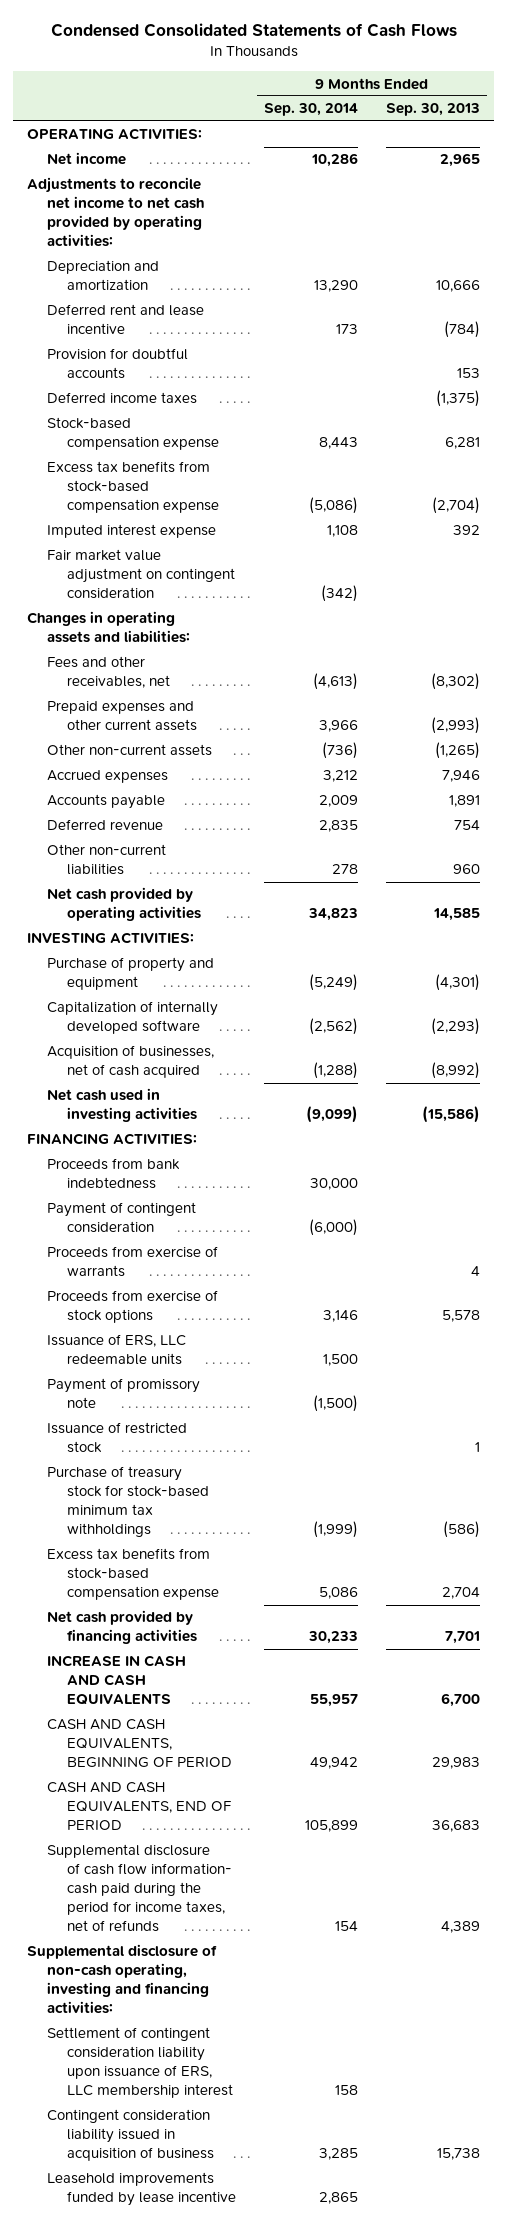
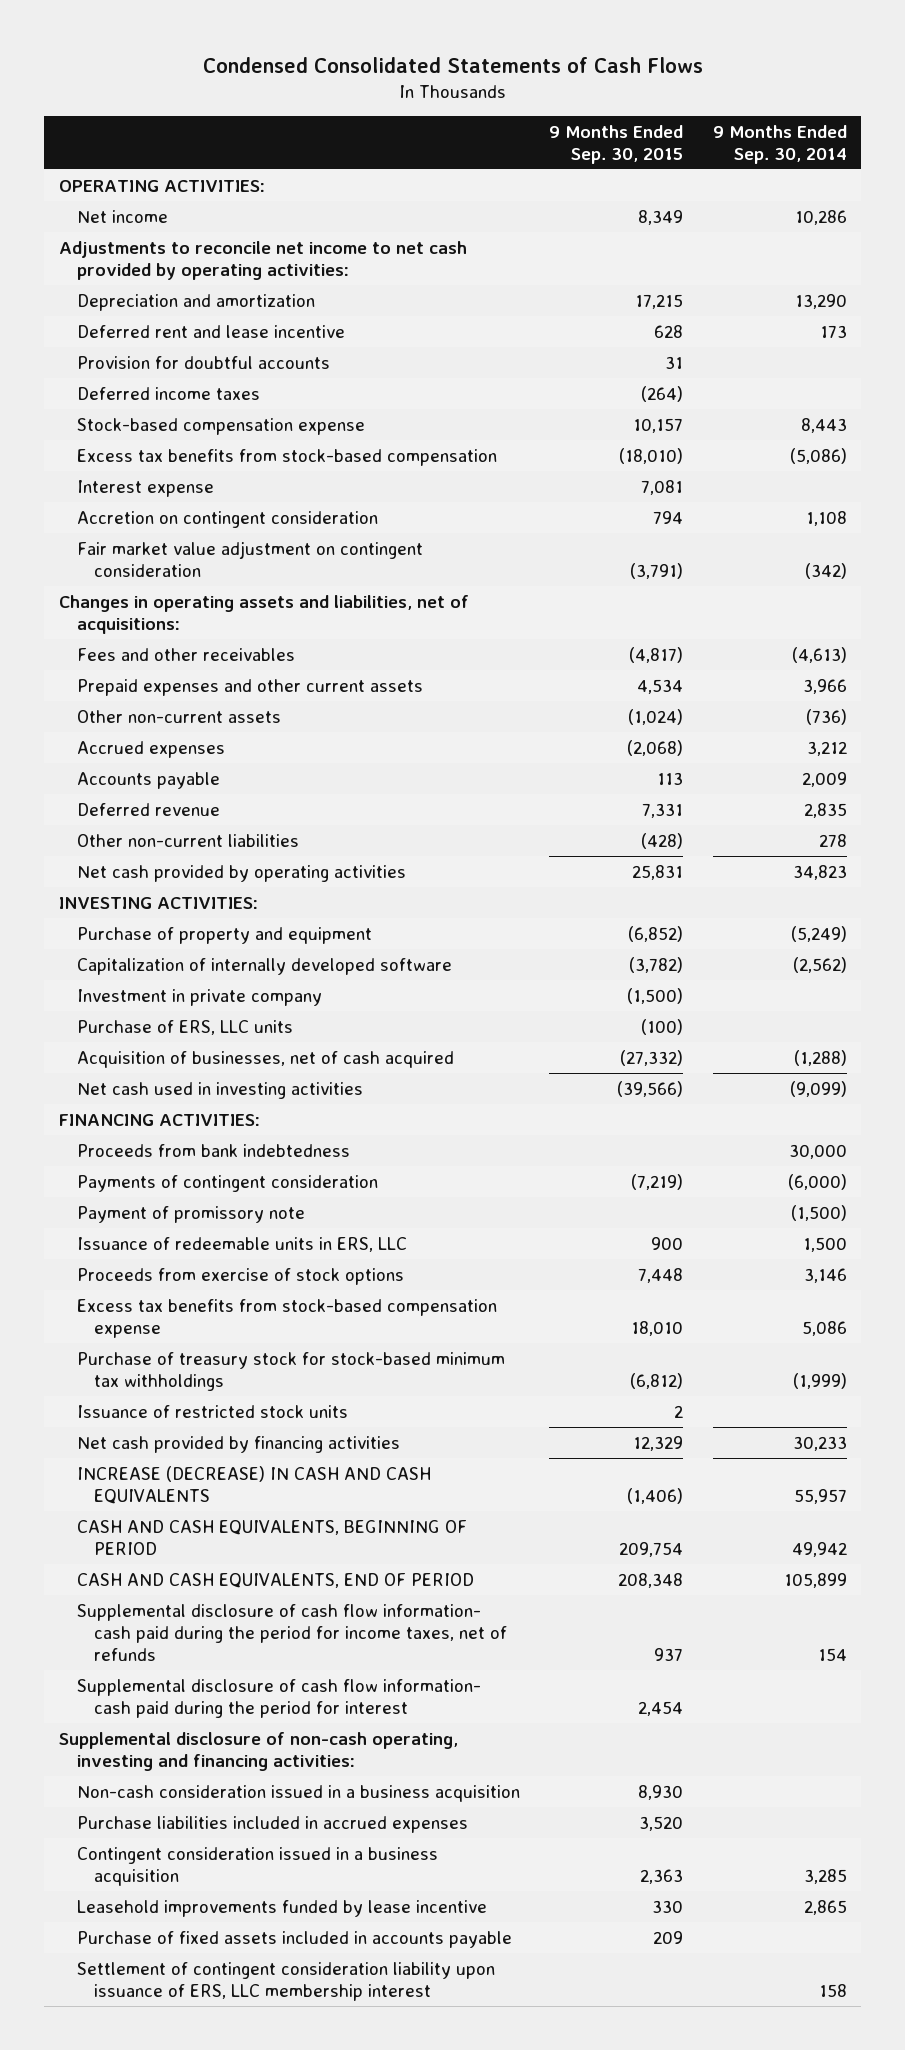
[385,103,480,117] Sep. 30, 2013 -> none
none -> [549,124,684,164] 9 Months Ended Sep. 30, 2015
[46,461,219,514] Excess tax benefits from stock-based compensation expense -> [76,448,497,466] Excess tax benefits from stock-based compensation
none -> [76,479,214,497] Interest expense
[46,524,216,539] Imputed interest expense -> [76,510,378,528] Accretion on contingent consideration
[27,611,190,644] Changes in operating assets and liabilities: -> [58,594,469,634] Changes in operating assets and liabilities, net of acquisitions:
[46,656,170,689] Fees and other receivables, net -> [76,647,295,661] Fees and other receivables
none -> [76,988,322,1006] Investment in private company
none -> [76,1019,293,1035] Purchase of ERS, LLC units
[46,1246,218,1278] Proceeds from exercise of warrants -> none
[46,1334,186,1366] Issuance of ERS, LLC redeemable units -> none
[46,1202,196,1234] Payment of contingent consideration -> [76,1174,378,1192] Payments of contingent consideration
[46,1422,187,1454] Issuance of restricted stock -> none
none -> [76,1236,407,1252] Issuance of redeemable units in ERS, LLC
[46,1290,218,1324] Proceeds from exercise of stock options -> [76,1267,404,1285] Proceeds from exercise of stock options
[46,1466,209,1538] Purchase of treasury stock for stock-based minimum tax withholdings -> [76,1351,505,1391] Purchase of treasury stock for stock-based minimum tax withholdings
none -> [76,1404,348,1418] Issuance of restricted stock units
[46,1655,186,1706] INCREASE IN CASH AND CASH EQUIVALENTS -> [76,1465,431,1504] INCREASE (DECREASE) IN CASH AND CASH EQUIVALENTS
none -> [76,1678,481,1718] Supplemental disclosure of cash flow information- cash paid during the period for interest
none -> [76,1784,520,1802] Non-cash consideration issued in a business acquisition
none -> [76,1815,468,1833] Purchase liabilities included in accrued expenses
[46,2109,214,2162] Contingent consideration liability issued in acquisition of business -> [76,1846,438,1886] Contingent consideration issued in a business acquisition
none -> [76,1930,512,1948] Purchase of fixed assets included in accounts payable
[46,2027,233,2099] Settlement of contingent consideration liability upon issuance of ERS, LLC membership interest -> [76,1961,495,2001] Settlement of contingent consideration liability upon issuance of ERS, LLC membership interest

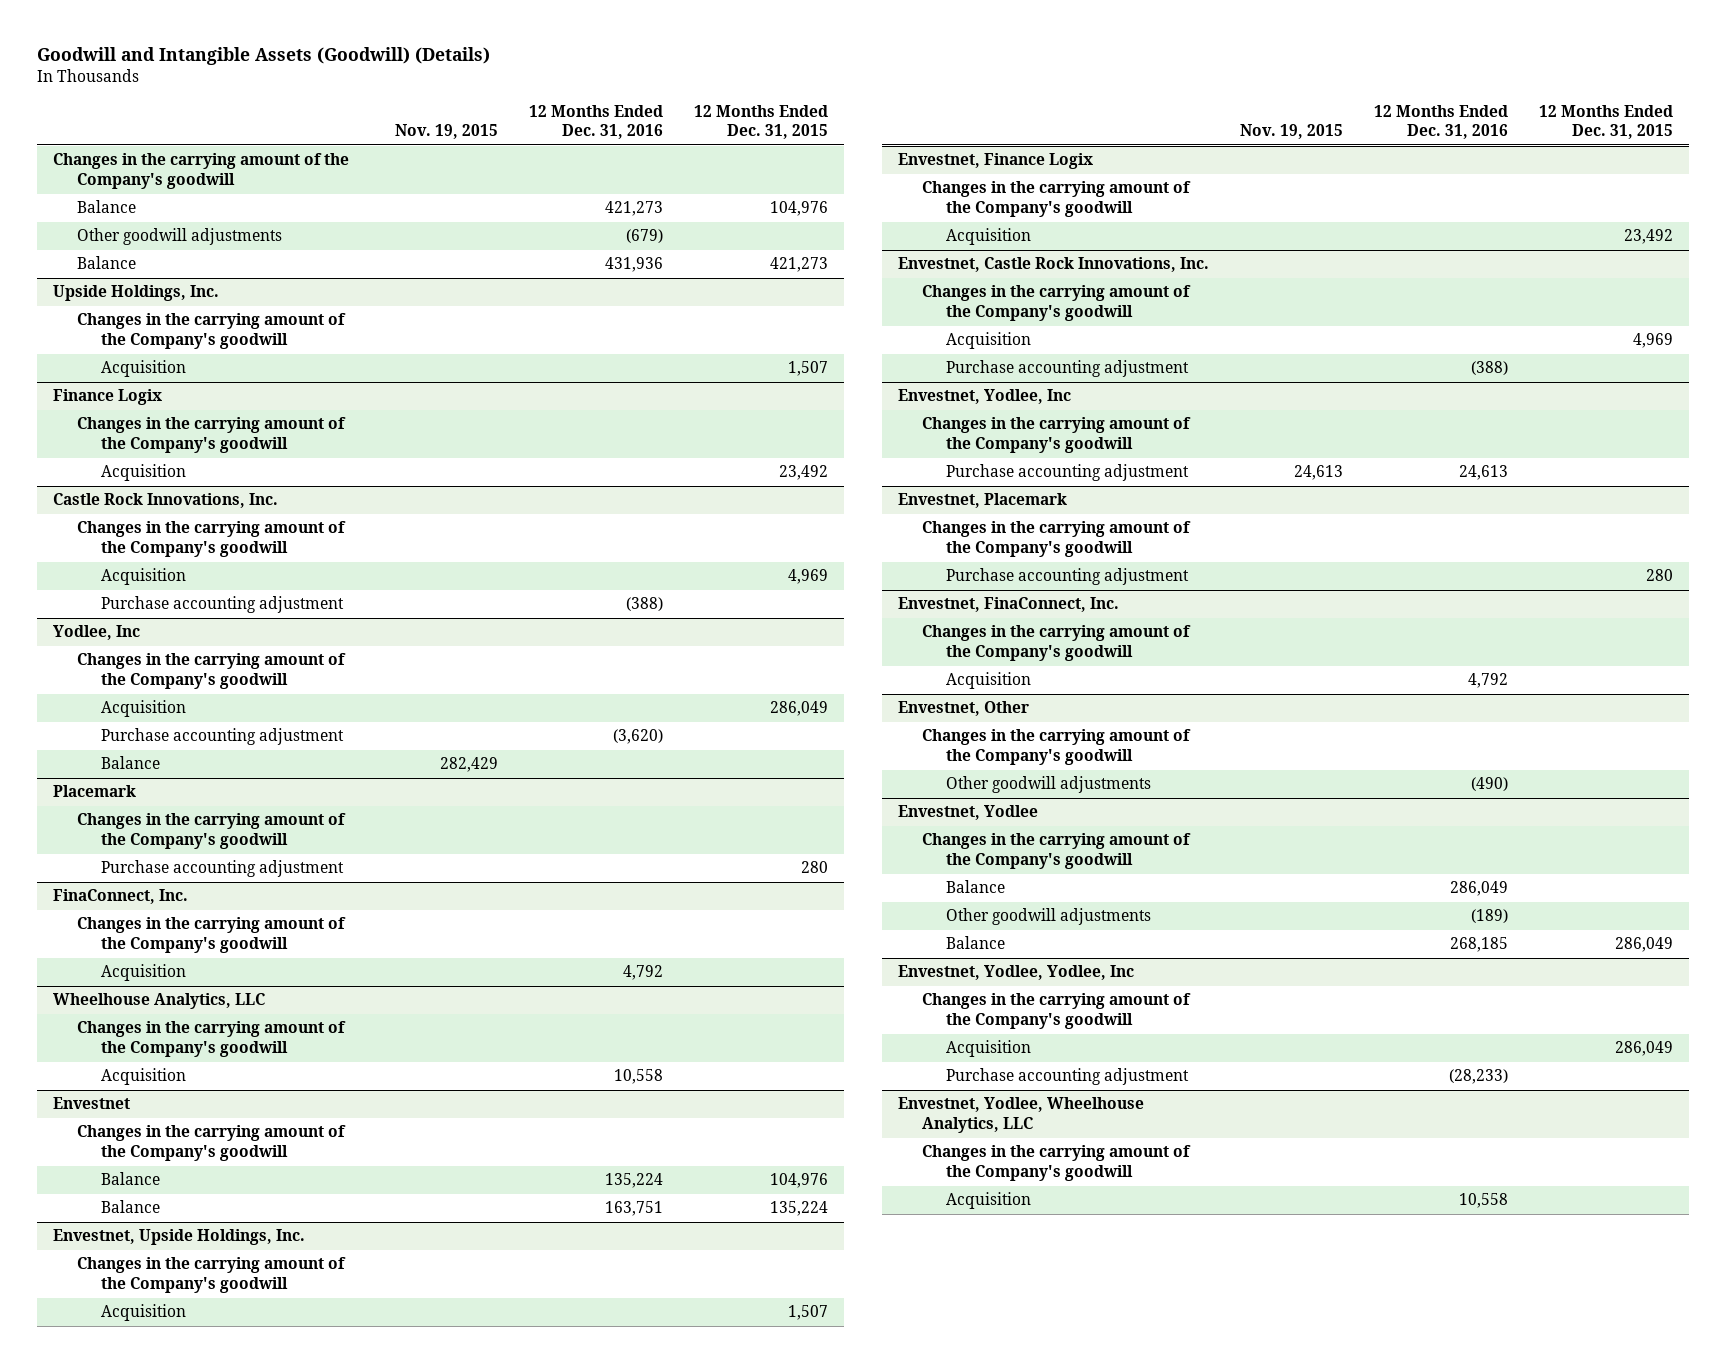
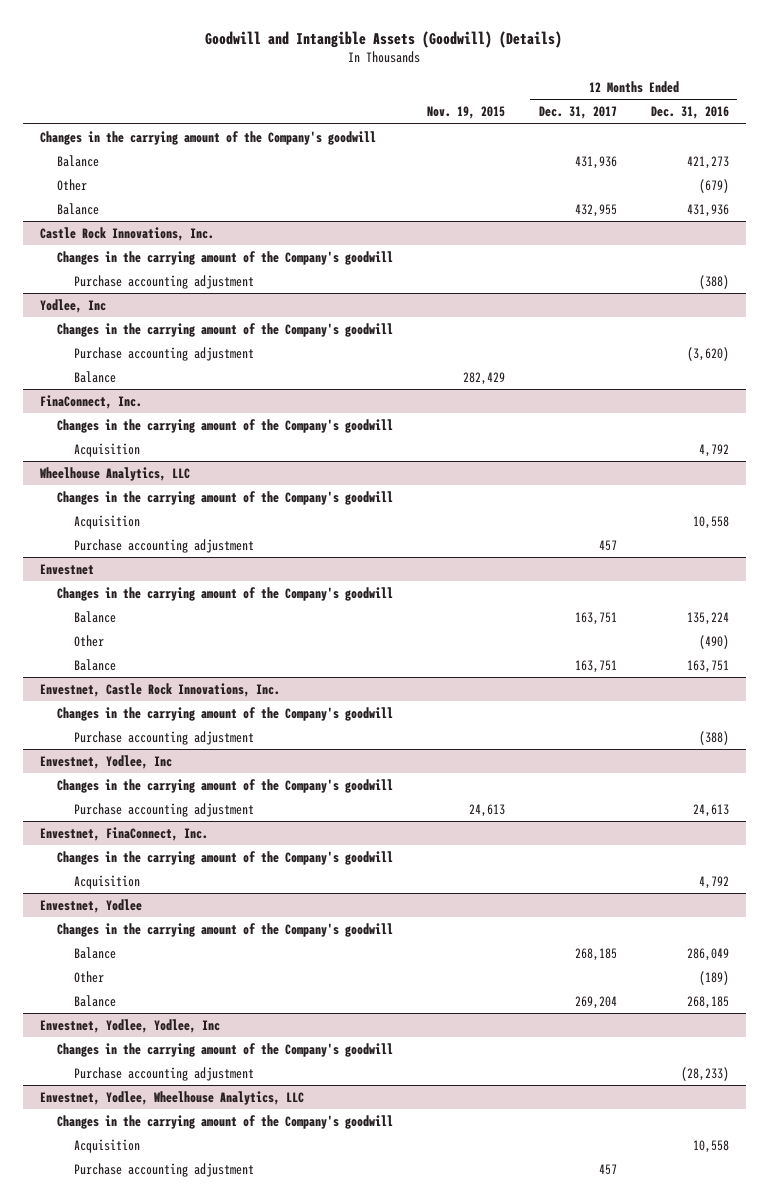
[694,104,829,140] 12 Months Ended Dec. 31, 2015 -> none
none -> [538,106,617,120] Dec. 31, 2017
[77,228,283,246] Other goodwill adjustments -> [57,178,88,191] Other
[52,285,219,302] Upside Holdings, Inc. -> none
[77,313,347,350] Changes in the carrying amount of the Company's goodwill -> none
[101,360,187,378] Acquisition -> none
[52,389,162,406] Finance Logix -> none
[77,417,347,454] Changes in the carrying amount of the Company's goodwill -> none
[101,464,187,482] Acquisition -> none
[101,568,187,586] Acquisition -> none
[101,700,187,718] Acquisition -> none
[52,785,136,798] Placemark -> none
[77,813,347,850] Changes in the carrying amount of the Company's goodwill -> none
[101,860,345,878] Purchase accounting adjustment -> none
none -> [74,538,255,553] Purchase accounting adjustment
none -> [74,634,105,647] Other
[52,1229,305,1246] Envestnet, Upside Holdings, Inc. -> none
[77,1257,347,1294] Changes in the carrying amount of the Company's goodwill -> none
[101,1304,187,1322] Acquisition -> none
[897,153,1093,170] Envestnet, Finance Logix -> none
[922,181,1192,218] Changes in the carrying amount of the Company's goodwill -> none
[946,228,1032,246] Acquisition -> none
[946,332,1032,350] Acquisition -> none
[897,493,1067,509] Envestnet, Placemark -> none
[922,521,1192,558] Changes in the carrying amount of the Company's goodwill -> none
[946,568,1190,586] Purchase accounting adjustment -> none
[897,701,1029,717] Envestnet, Other -> none
[922,729,1192,766] Changes in the carrying amount of the Company's goodwill -> none
[946,776,1152,794] Other goodwill adjustments -> none
[946,908,1152,926] Other goodwill adjustments -> [74,970,105,983] Other
[946,1040,1032,1058] Acquisition -> none
none -> [74,1162,255,1177] Purchase accounting adjustment

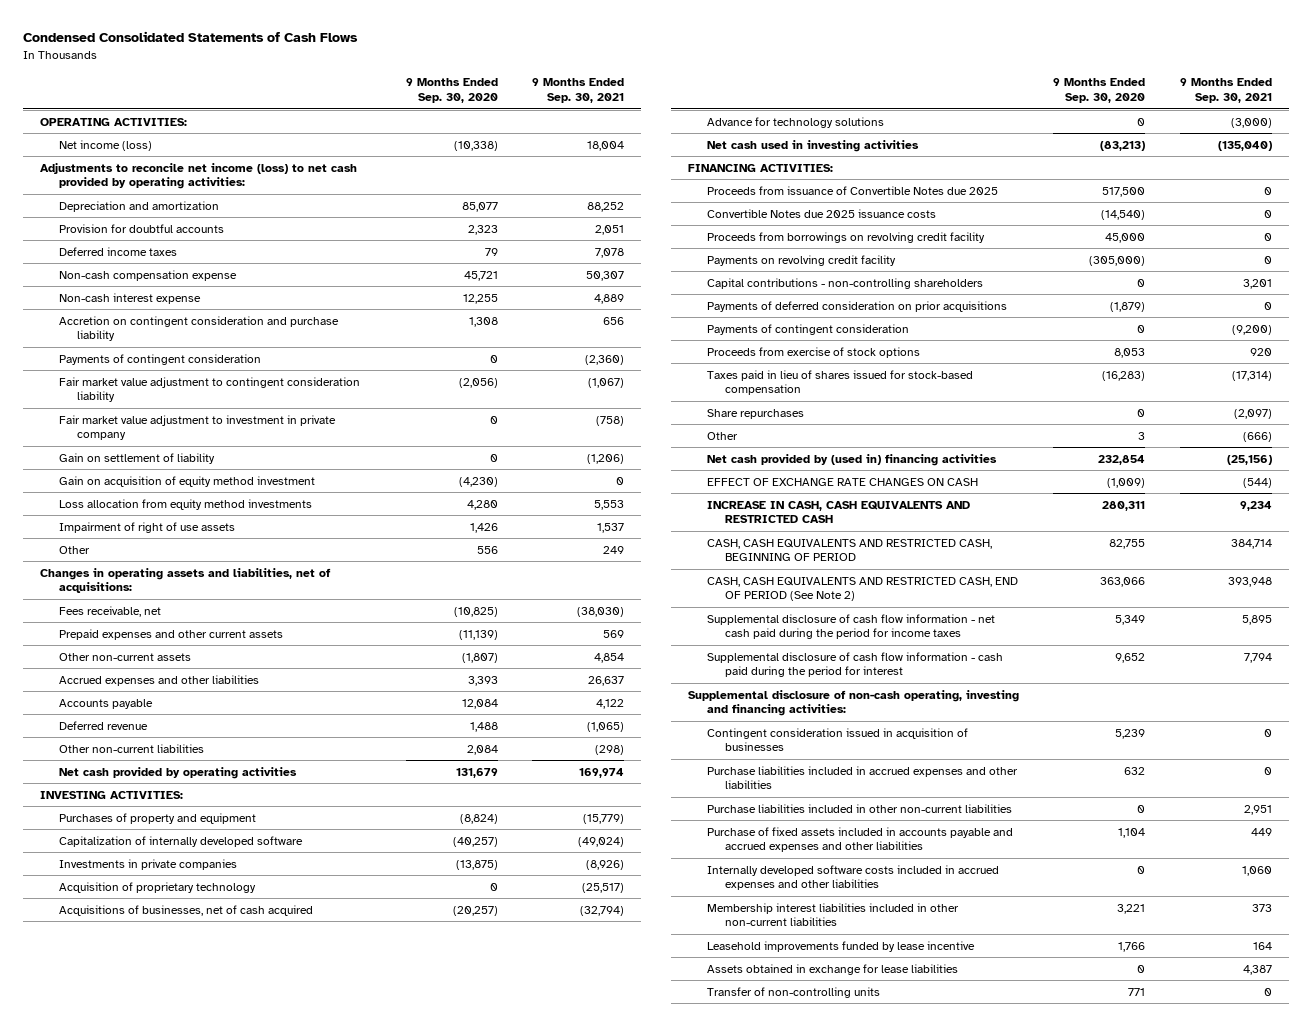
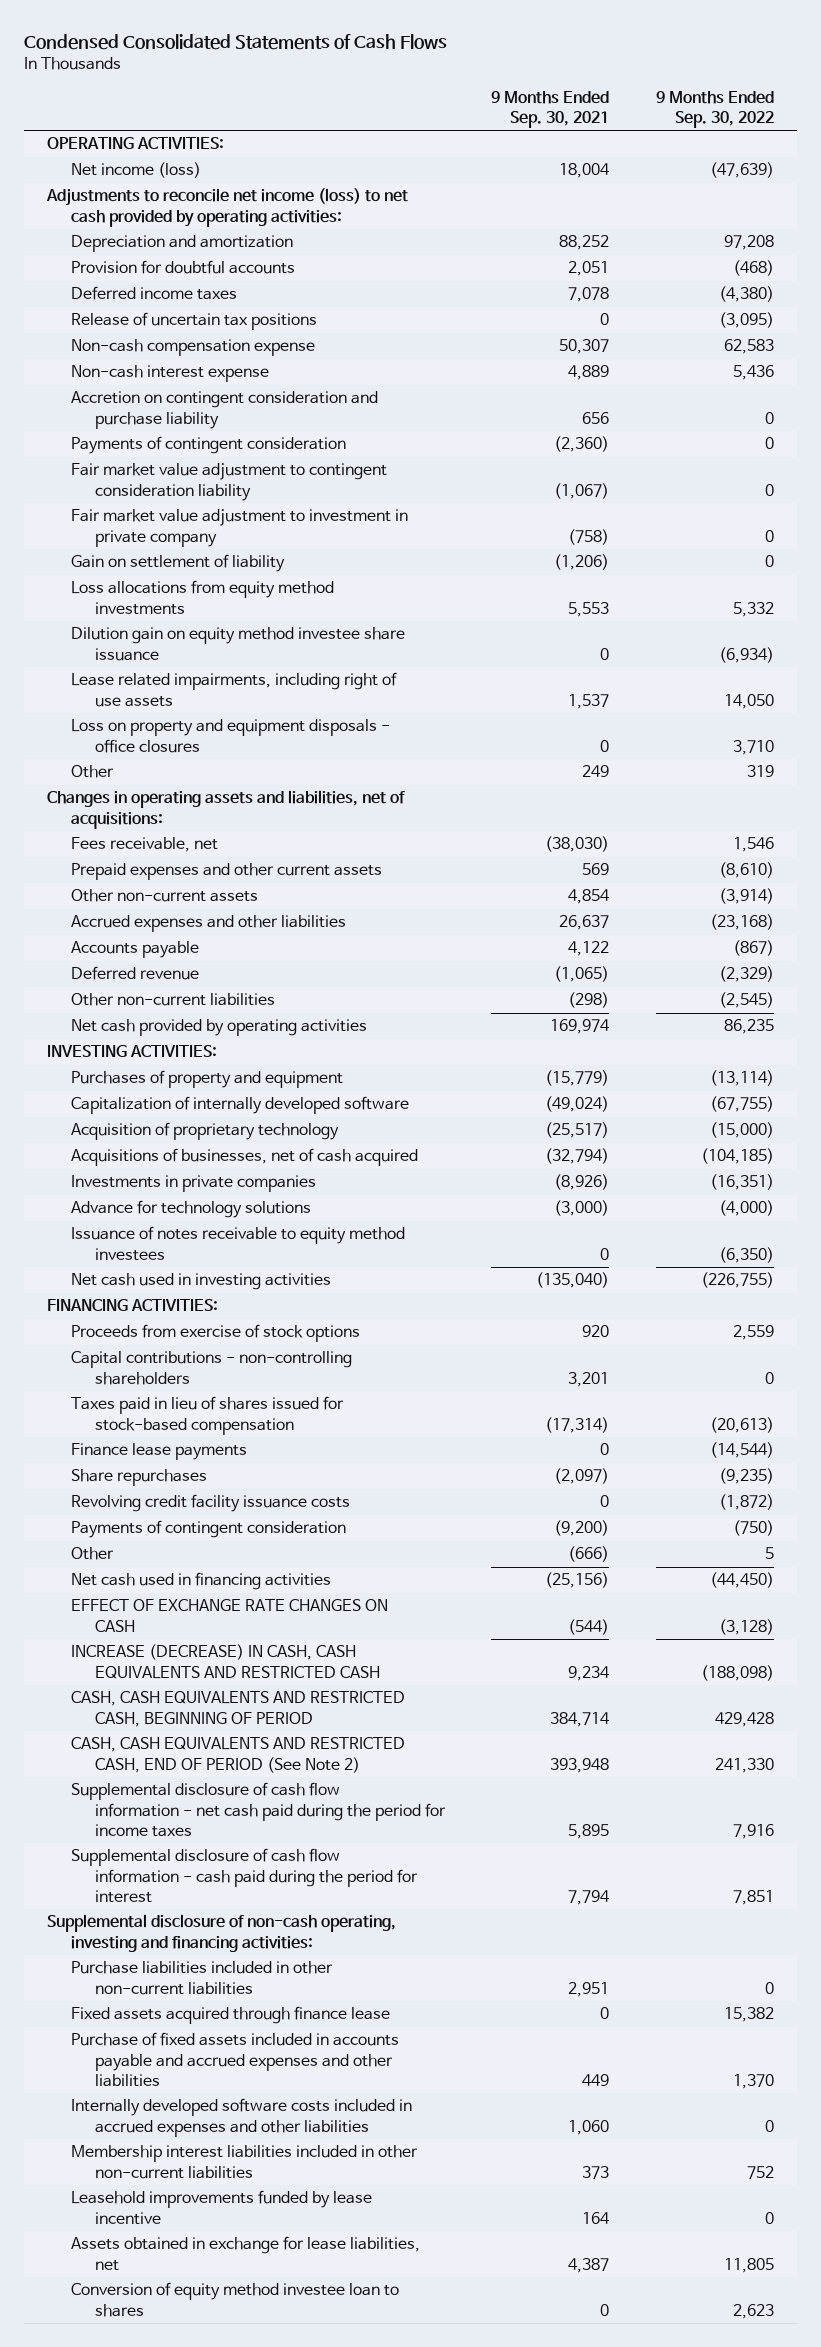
[405,78,498,104] 9 Months Ended Sep. 30, 2020 -> none
none -> [655,90,774,129] 9 Months Ended Sep. 30, 2022
none -> [71,312,318,331] Release of uncertain tax positions
[58,475,315,487] Gain on acquisition of equity method investment -> none
[58,498,312,510] Loss allocation from equity method investments -> [71,580,335,615] Loss allocations from equity method investments
none -> [71,627,406,661] Dilution gain on equity method investee share issuance
[58,521,235,533] Impairment of right of use assets -> [71,672,398,707] Lease related impairments, including right of use assets
none -> [71,719,391,753] Loss on property and equipment disposals - office closures
[58,858,237,870] Investments in private companies -> [71,1175,317,1193] Investments in private companies
none -> [71,1226,406,1261] Issuance of notes receivable to equity method investees
[706,185,998,195] Proceeds from issuance of Convertible Notes due 2025 -> none
[706,208,936,218] Convertible Notes due 2025 issuance costs -> none
[706,231,985,243] Proceeds from borrowings on revolving credit facility -> none
[706,254,896,266] Payments on revolving credit facility -> none
[706,300,1007,312] Payments of deferred consideration on prior acquisitions -> none
[706,277,983,289] Capital contributions - non-controlling shareholders -> [71,1351,353,1385] Capital contributions - non-controlling shareholders
none -> [71,1443,248,1461] Finance lease payments
none -> [71,1494,351,1513] Revolving credit facility issuance costs
[706,323,909,335] Payments of contingent consideration -> [71,1520,347,1539] Payments of contingent consideration
[706,453,997,466] Net cash provided by (used in) financing activities -> [71,1572,332,1591] Net cash used in financing activities
[706,500,970,524] INCREASE IN CASH, CASH EQUIVALENTS AND RESTRICTED CASH -> [71,1644,381,1679] INCREASE (DECREASE) IN CASH, CASH EQUIVALENTS AND RESTRICTED CASH
[706,727,968,752] Contingent consideration issued in acquisition of businesses -> none
[706,765,1018,790] Purchase liabilities included in accrued expenses and other liabilities -> none
none -> [71,2006,391,2025] Fixed assets acquired through finance lease
[706,986,880,998] Transfer of non-controlling units -> none
[706,963,958,975] Assets obtained in exchange for lease liabilities -> [71,2236,421,2271] Assets obtained in exchange for lease liabilities, net
none -> [71,2282,400,2317] Conversion of equity method investee loan to shares

